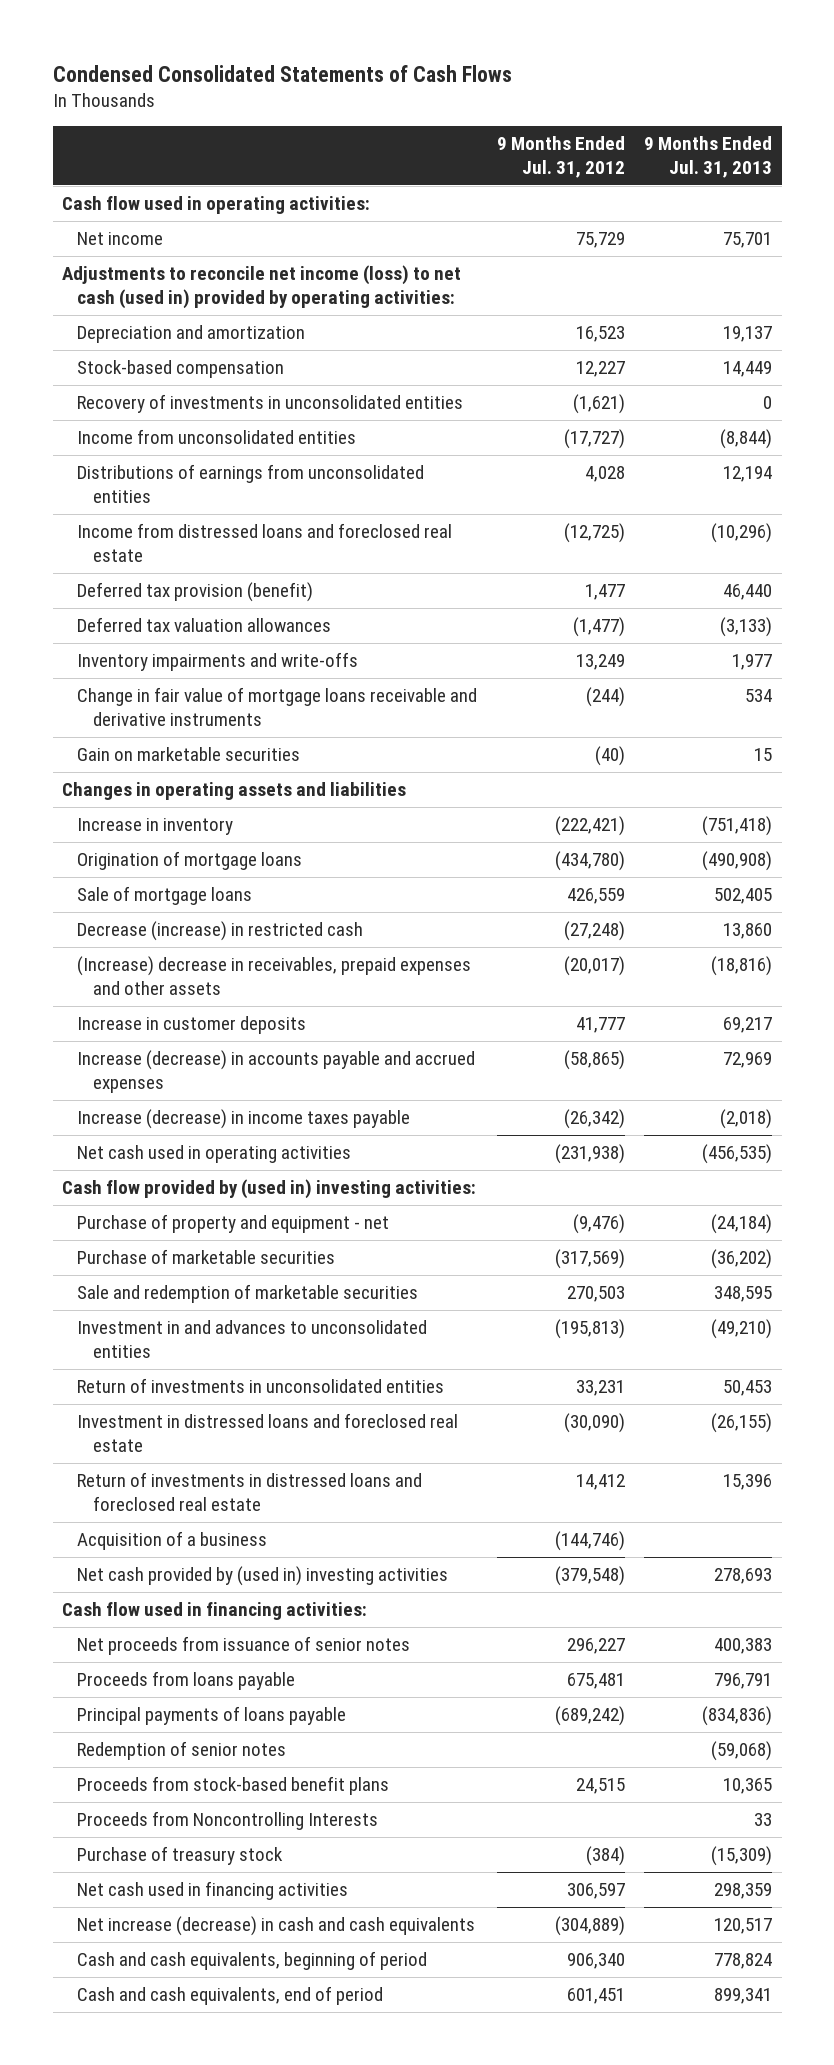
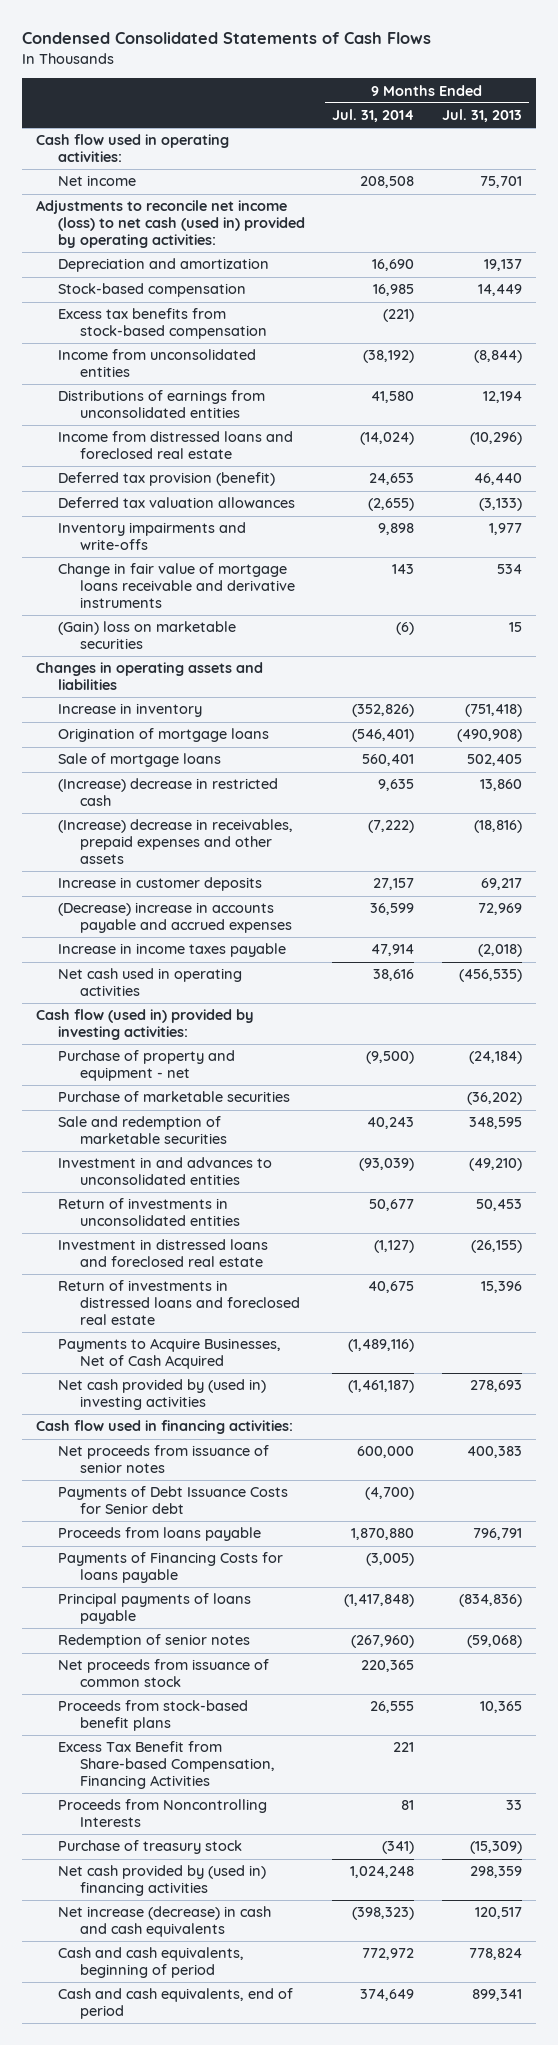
[496,136,625,178] 9 Months Ended Jul. 31, 2012 -> none
none -> [332,109,415,123] Jul. 31, 2014
[77,394,464,414] Recovery of investments in unconsolidated entities -> none
none -> [57,308,267,340] Excess tax benefits from stock-based compensation
[77,747,301,762] Gain on marketable securities -> [57,621,236,650] (Gain) loss on marketable securities
[77,921,364,942] Decrease (increase) in restricted cash -> [57,778,278,807] (Increase) decrease in restricted cash
[77,1050,476,1093] Increase (decrease) in accounts payable and accrued expenses -> [57,902,292,934] (Decrease) increase in accounts payable and accrued expenses
[77,1109,411,1130] Increase (decrease) in income taxes payable -> [57,943,286,958] Increase in income taxes payable
[62,1179,477,1200] Cash flow provided by (used in) investing activities: -> [35,1009,254,1041] Cash flow (used in) provided by investing activities:
[77,1531,268,1551] Acquisition of a business -> [57,1338,281,1370] Payments to Acquire Businesses, Net of Cash Acquired
none -> [57,1486,288,1515] Payments of Debt Issuance Costs for Senior debt
none -> [57,1552,283,1584] Payments of Financing Costs for loans payable
none -> [57,1659,269,1688] Net proceeds from issuance of common stock
none -> [57,1741,275,1789] Excess Tax Benefit from Share-based Compensation, Financing Activities
[77,1881,349,1901] Net cash used in financing activities -> [57,1865,266,1897] Net cash provided by (used in) financing activities

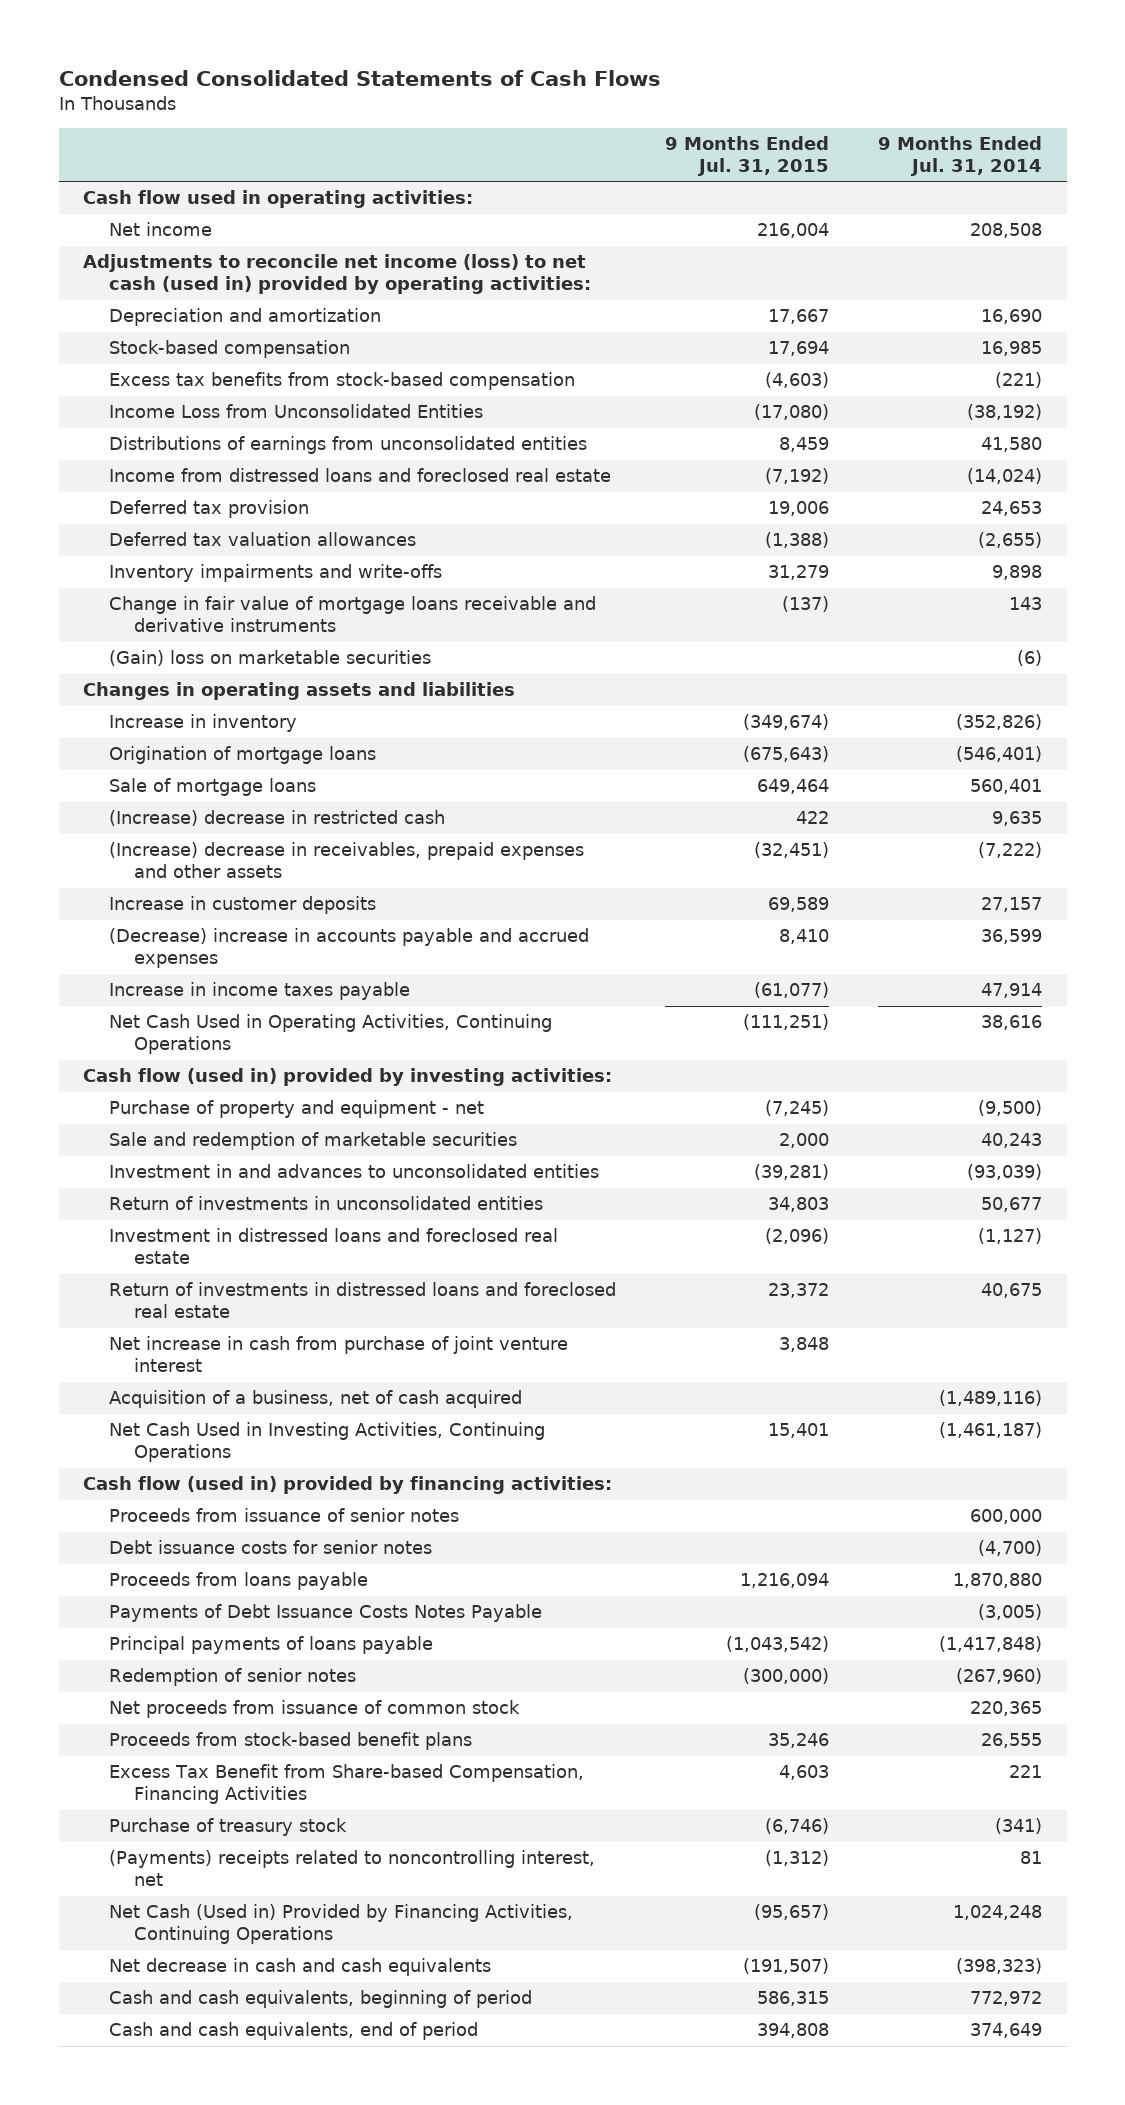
[442,109,523,123] Jul. 31, 2013 -> none
none -> [664,135,829,176] 9 Months Ended Jul. 31, 2015
[57,349,256,378] Income from unconsolidated entities -> [108,404,483,419] Income Loss from Unconsolidated Entities
[57,472,275,487] Deferred tax provision (benefit) -> [108,500,309,519] Deferred tax provision
[57,968,242,997] Net cash used in operating activities -> [108,1014,552,1055] Net Cash Used in Operating Activities, Continuing Operations
[57,1091,290,1103] Purchase of marketable securities -> none
none -> [108,1336,568,1373] Net increase in cash from purchase of joint venture interest
[57,1338,281,1370] Payments to Acquire Businesses, Net of Cash Acquired -> [108,1390,522,1409] Acquisition of a business, net of cash acquired
[57,1379,266,1411] Net cash provided by (used in) investing activities -> [108,1422,545,1463] Net Cash Used in Investing Activities, Continuing Operations
[35,1420,293,1435] Cash flow used in financing activities: -> [83,1476,613,1495] Cash flow (used in) provided by financing activities:
[57,1445,269,1474] Net proceeds from issuance of senior notes -> [108,1508,459,1523] Proceeds from issuance of senior notes
[57,1486,288,1515] Payments of Debt Issuance Costs for Senior debt -> [108,1540,432,1555] Debt issuance costs for senior notes
[57,1552,283,1584] Payments of Financing Costs for loans payable -> none
none -> [108,1604,542,1623] Payments of Debt Issuance Costs Notes Payable
[57,1799,267,1828] Proceeds from Noncontrolling Interests -> none
none -> [108,1850,595,1887] (Payments) receipts related to noncontrolling interest, net
[57,1865,266,1897] Net cash provided by (used in) financing activities -> [108,1904,573,1945] Net Cash (Used in) Provided by Financing Activities, Continuing Operations
[57,1906,271,1938] Net increase (decrease) in cash and cash equivalents -> [108,1958,491,1977] Net decrease in cash and cash equivalents

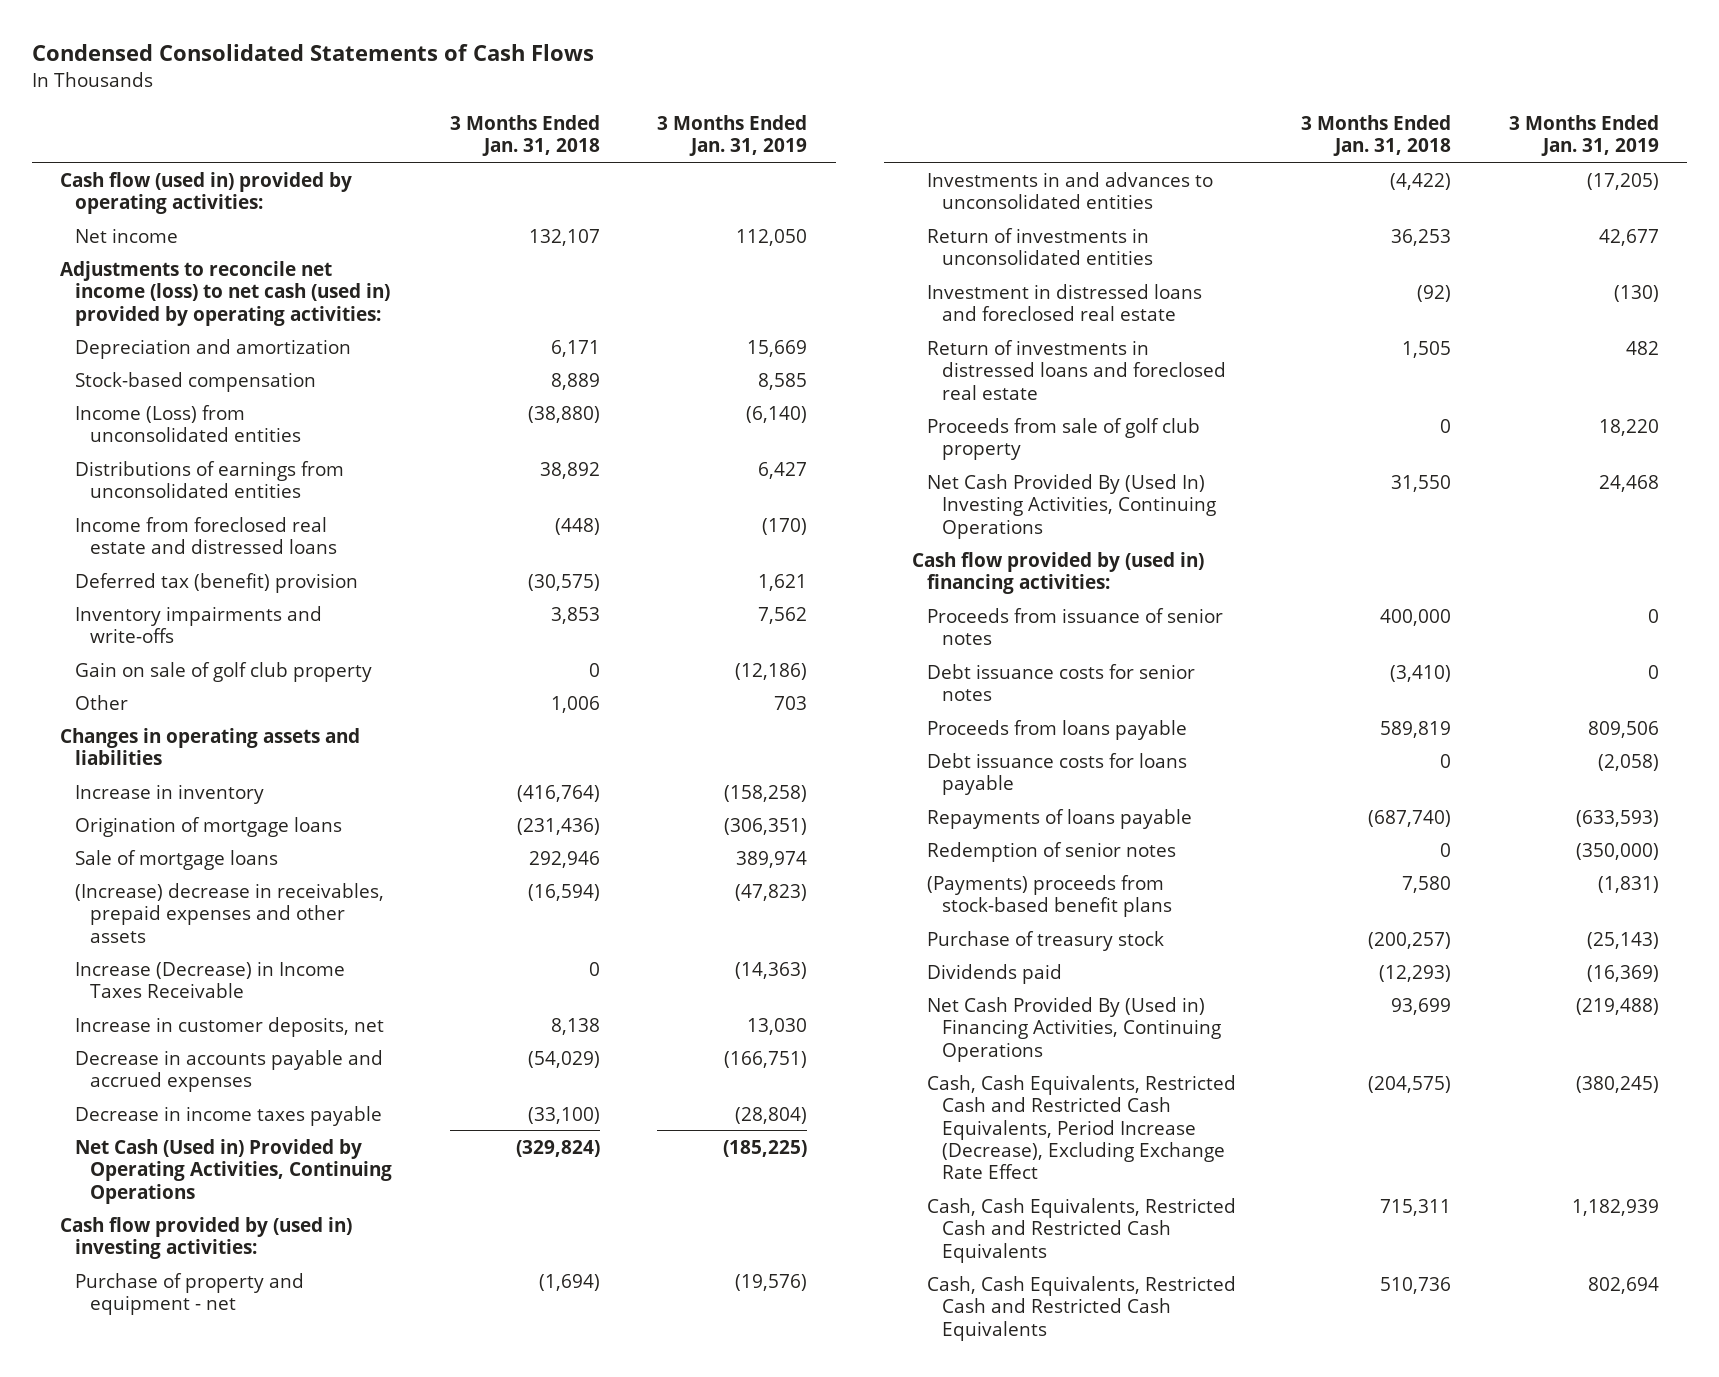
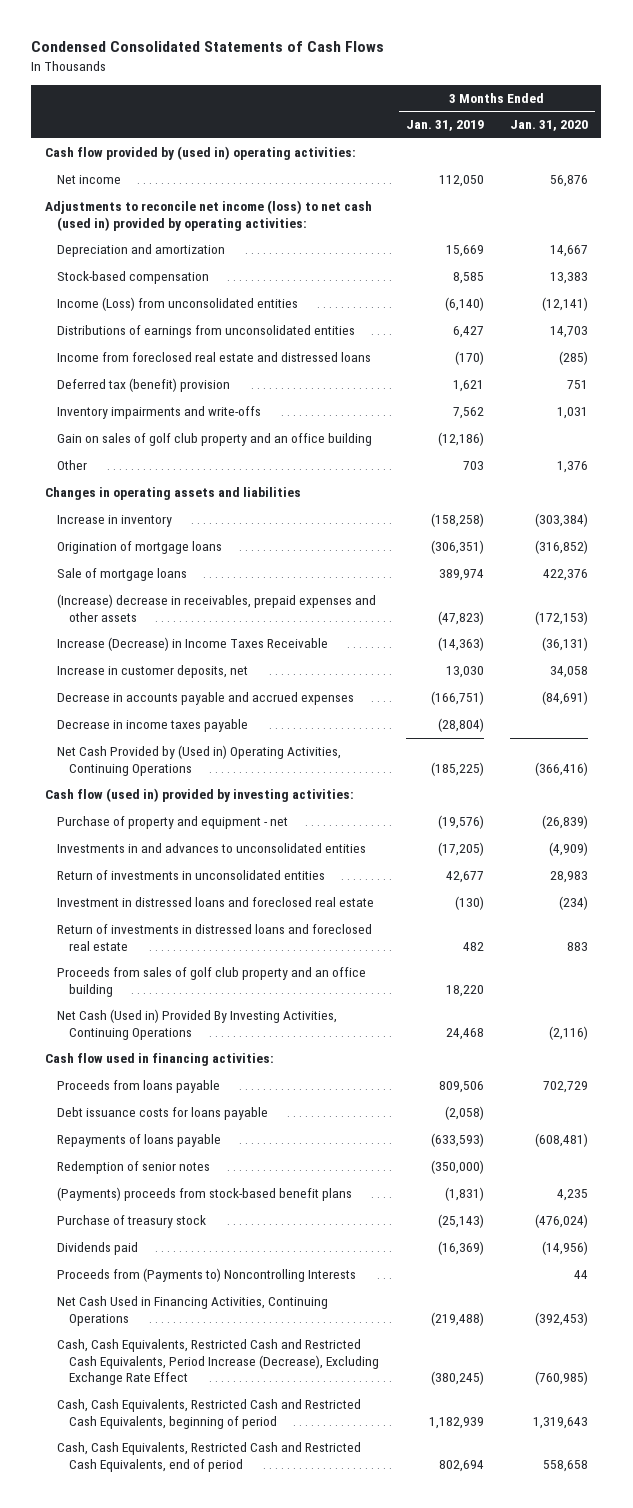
[449,115,600,157] 3 Months Ended Jan. 31, 2018 -> none
none -> [510,120,589,132] Jan. 31, 2020
[60,171,353,215] Cash flow (used in) provided by operating activities: -> [44,146,356,161] Cash flow provided by (used in) operating activities:
[75,661,373,682] Gain on sale of golf club property -> [56,433,372,447] Gain on sales of golf club property and an office building
[75,1138,393,1204] Net Cash (Used in) Provided by Operating Activities, Continuing Operations -> [56,745,341,776] Net Cash Provided by (Used in) Operating Activities, Continuing Operations
[60,1216,353,1260] Cash flow provided by (used in) investing activities: -> [44,788,354,803] Cash flow (used in) provided by investing activities:
[927,607,1224,646] Proceeds from issuance of senior notes -> none
[927,663,1196,702] Debt issuance costs for senior notes -> none
[927,417,1201,461] Proceeds from sale of golf club property -> [56,967,366,997] Proceeds from sales of golf club property and an office building
[927,473,1216,539] Net Cash Provided By (Used In) Investing Activities, Continuing Operations -> [56,1009,337,1040] Net Cash (Used in) Provided By Investing Activities, Continuing Operations
[912,551,1205,595] Cash flow provided by (used in) financing activities: -> [44,1053,274,1067] Cash flow used in financing activities:
none -> [56,1268,356,1283] Proceeds from (Payments to) Noncontrolling Interests
[927,996,1221,1062] Net Cash Provided By (Used in) Financing Activities, Continuing Operations -> [56,1296,328,1326] Net Cash Used in Financing Activities, Continuing Operations
[927,1197,1237,1263] Cash, Cash Equivalents, Restricted Cash and Restricted Cash Equivalents -> [56,1399,361,1429] Cash, Cash Equivalents, Restricted Cash and Restricted Cash Equivalents, beginning of period
[927,1275,1237,1341] Cash, Cash Equivalents, Restricted Cash and Restricted Cash Equivalents -> [56,1442,361,1472] Cash, Cash Equivalents, Restricted Cash and Restricted Cash Equivalents, end of period

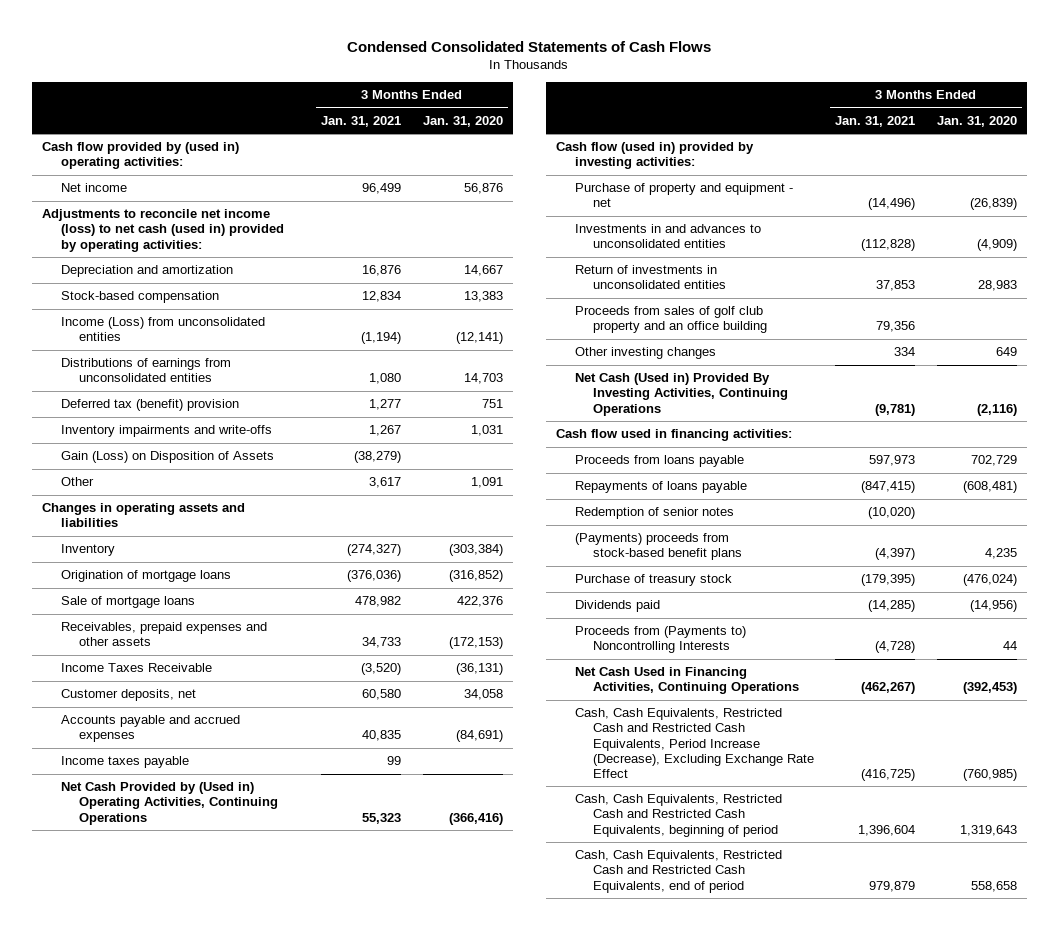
[405,120,484,132] Jan. 31, 2019 -> none
none -> [321,115,402,127] Jan. 31, 2021
[56,352,371,363] Income from foreclosed real estate and distressed loans -> none
[56,433,372,447] Gain on sales of golf club property and an office building -> none
none -> [60,451,274,464] Gain (Loss) on Disposition of Assets
[557,461,589,474] 1,376 -> [470,477,503,489] 1,091
[56,515,172,528] Increase in inventory -> [60,544,115,557] Inventory
[56,594,376,622] (Increase) decrease in receivables, prepaid expenses and other assets -> [60,622,267,647] Receivables, prepaid expenses and other assets
[56,637,328,652] Increase (Decrease) in Income Taxes Receivable -> [60,663,212,673] Income Taxes Receivable
[56,665,248,679] Increase in customer deposits, net -> [60,689,196,702] Customer deposits, net
[56,692,354,706] Decrease in accounts payable and accrued expenses -> [60,715,240,743] Accounts payable and accrued expenses
[56,719,248,733] Decrease in income taxes payable -> [60,756,189,769] Income taxes payable
[56,897,374,908] Investment in distressed loans and foreclosed real estate -> none
[56,924,372,951] Return of investments in distressed loans and foreclosed real estate -> none
none -> [574,347,716,360] Other investing changes
[56,1107,268,1121] Debt issuance costs for loans payable -> none

